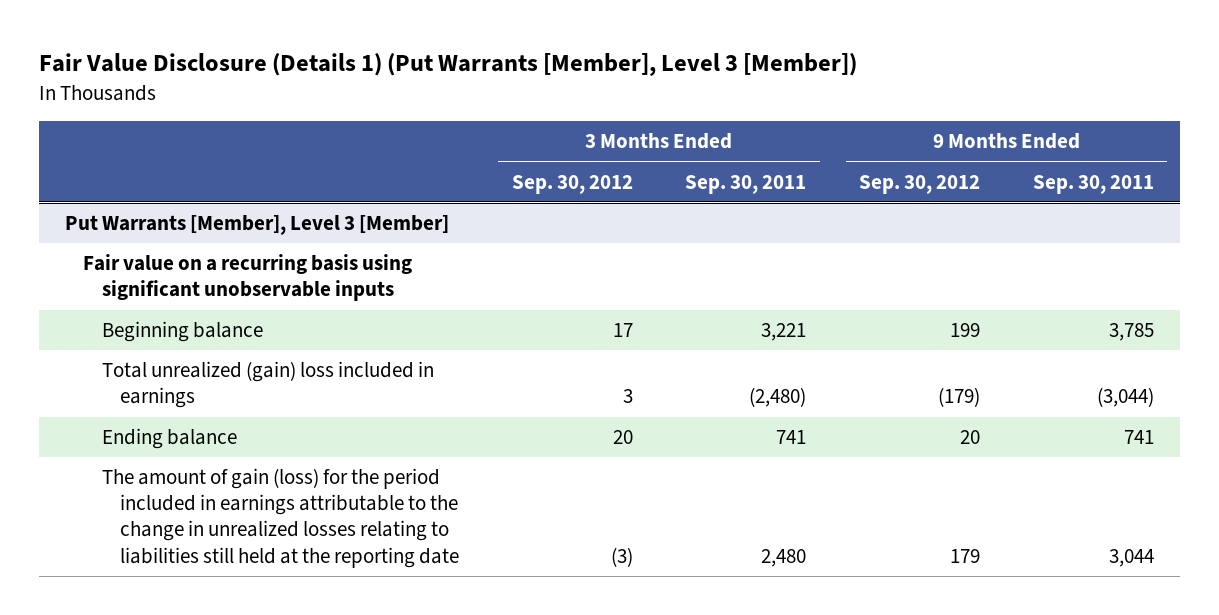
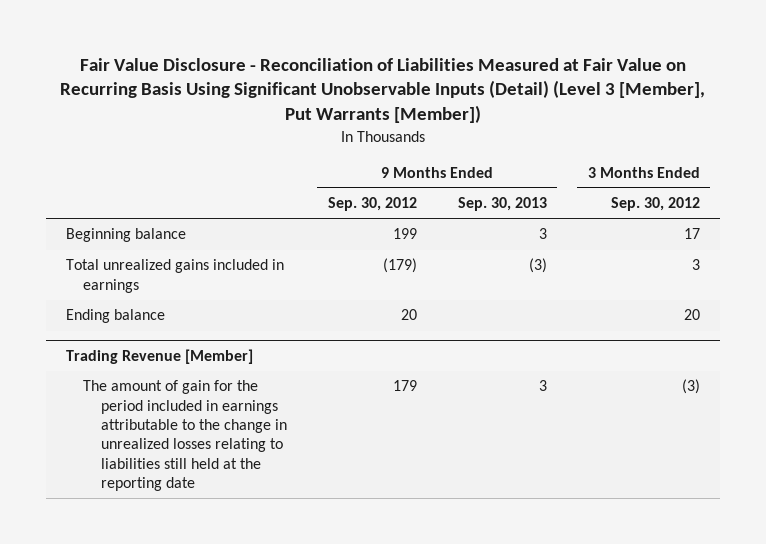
[38,53,857,77] Fair Value Disclosure (Details 1) (Put Warrants [Member], Level 3 [Member]) -> [60,57,706,124] Fair Value Disclosure - Reconciliation of Liabilities Measured at Fair Value on Recurring Basis Using Significant Unobservable Inputs (Detail) (Level 3 [Member], Put Warrants [Member])
[685,174,807,194] Sep. 30, 2011 -> none
[1033,174,1155,194] Sep. 30, 2011 -> none
none -> [457,197,547,212] Sep. 30, 2013
[64,215,449,236] Put Warrants [Member], Level 3 [Member] -> none
[83,254,413,302] Fair value on a recurring basis using significant unobservable inputs -> none
[101,361,434,409] Total unrealized (gain) loss included in earnings -> [66,259,285,293] Total unrealized gains included in earnings
none -> [66,349,254,365] Trading Revenue [Member]
[101,468,459,568] The amount of gain (loss) for the period included in earnings attributable to the change in unrealized losses relating to liabilities still held at the reporting date -> [83,380,287,492] The amount of gain for the period included in earnings attributable to the change in unrealized losses relating to liabilities still held at the reporting date

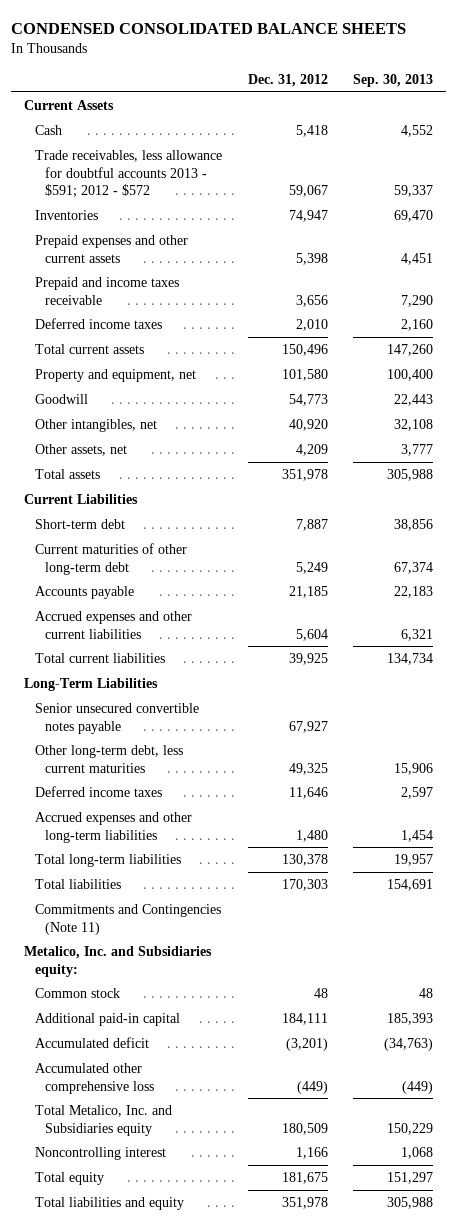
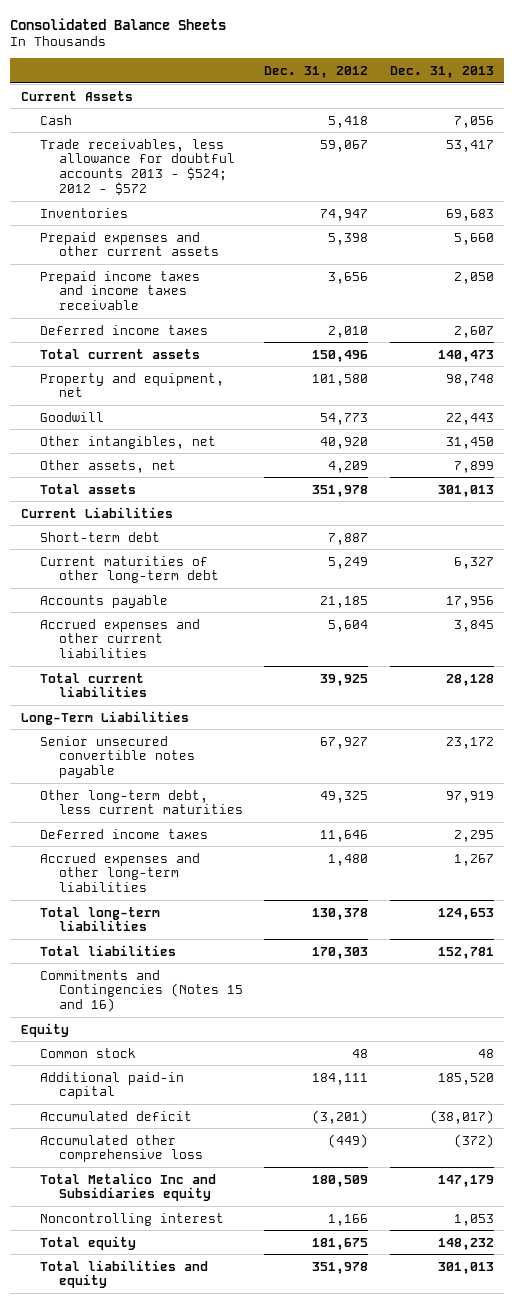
[11,22,407,34] CONDENSED CONSOLIDATED BALANCE SHEETS -> [10,17,227,30] Consolidated Balance Sheets
[353,74,434,88] Sep. 30, 2013 -> none
none -> [389,66,494,79] Dec. 31, 2013
[34,150,222,199] Trade receivables, less allowance for doubtful accounts 2013 - $591; 2012 - $572 -> [40,138,236,196] Trade receivables, less allowance for doubtful accounts 2013 - $524; 2012 - $572
[34,277,179,305] Prepaid and income taxes receivable -> [40,270,201,311] Prepaid income taxes and income taxes receivable
[34,904,221,935] Commitments and Contingencies (Note 11) -> [40,969,244,1013] Commitments and Contingencies (Notes 15 and 16)
[24,946,213,977] Metalico, Inc. and Subsidiaries equity: -> [21,1022,70,1037] Equity
[34,1105,172,1136] Total Metalico, Inc. and Subsidiaries equity -> [40,1172,217,1202] Total Metalico Inc and Subsidiaries equity

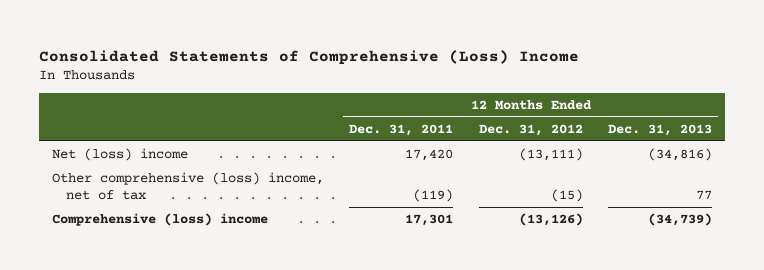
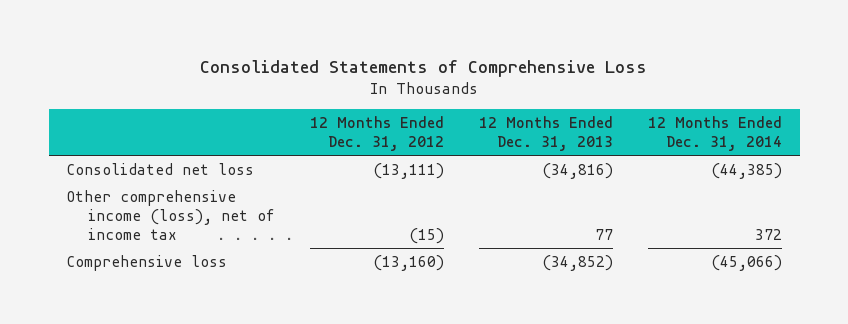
[39,49,580,65] Consolidated Statements of Comprehensive (Loss) Income -> [200,59,648,77] Consolidated Statements of Comprehensive Loss
[349,123,454,136] Dec. 31, 2011 -> none
none -> [648,116,783,152] 12 Months Ended Dec. 31, 2014
[51,147,188,161] Net (loss) income -> [66,162,255,175] Consolidated net loss
[51,171,324,201] Other comprehensive (loss) income, net of tax -> [66,189,276,241] Other comprehensive income (loss), net of income tax
[51,212,268,226] Comprehensive (loss) income -> [66,254,228,271] Comprehensive loss
[518,212,583,226] (13,126) -> [373,254,445,271] (13,160)
[647,212,712,226] (34,739) -> [542,254,614,271] (34,852)

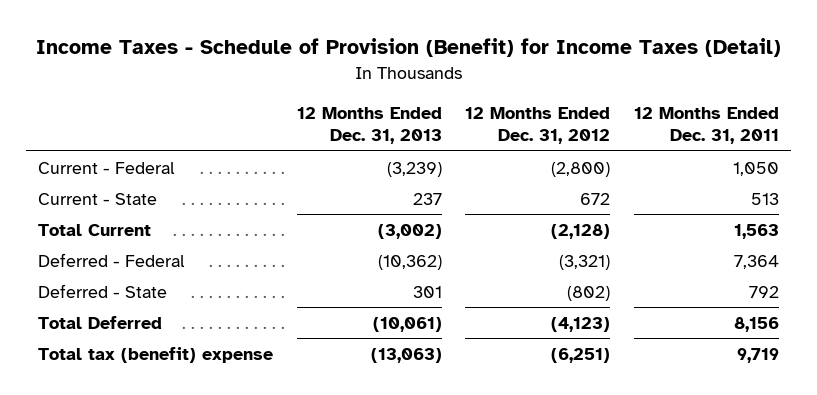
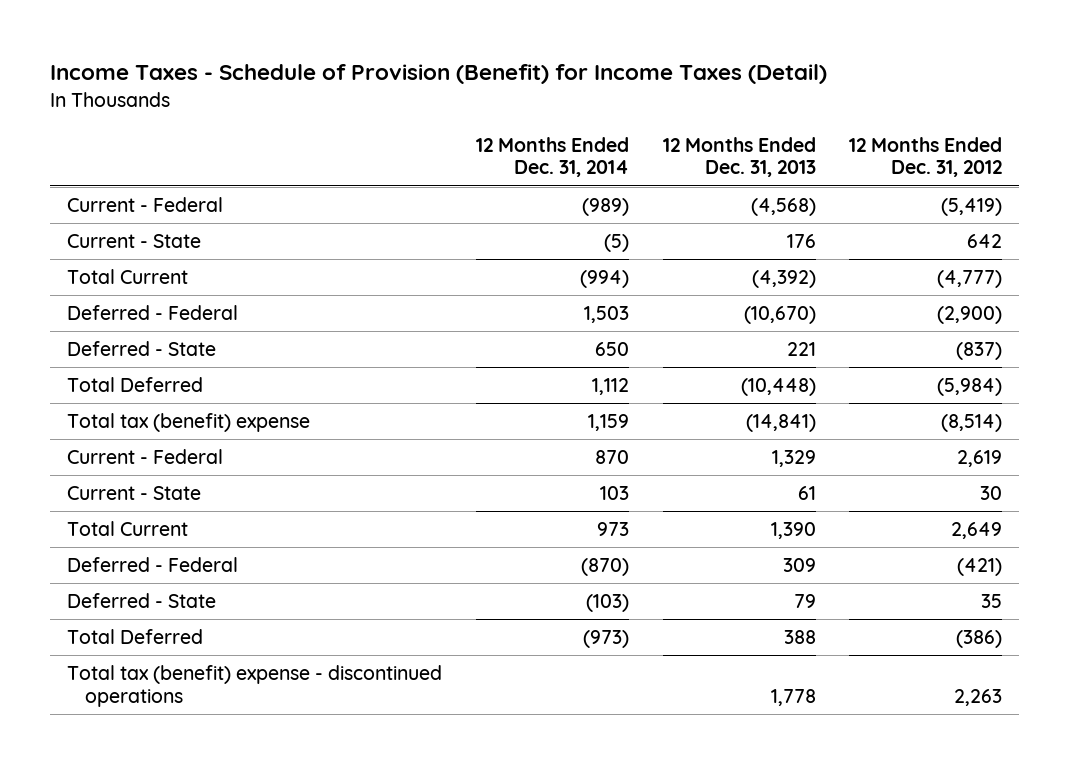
[633,106,779,145] 12 Months Ended Dec. 31, 2011 -> none
none -> [475,136,629,178] 12 Months Ended Dec. 31, 2014
[386,161,442,177] (3,239) -> [750,198,816,217] (4,568)
[551,161,611,177] (2,800) -> [941,198,1003,217] (5,419)
[412,192,442,205] 237 -> [786,234,816,249] 176
[580,192,611,205] 672 -> [967,234,1003,249] 642
[377,223,442,239] (3,002) -> [751,270,816,289] (4,392)
[551,223,611,239] (2,128) -> [937,270,1003,289] (4,777)
[377,254,442,270] (10,362) -> [743,306,816,325] (10,670)
[559,254,611,270] (3,321) -> [937,306,1003,325] (2,900)
[412,285,442,298] 301 -> [786,342,816,357] 221
[567,285,611,301] (802) -> [956,342,1003,361] (837)
[372,316,442,332] (10,061) -> [740,378,816,397] (10,448)
[551,316,611,332] (4,123) -> [937,378,1003,397] (5,984)
[370,347,442,363] (13,063) -> [745,414,816,433] (14,841)
[551,347,611,363] (6,251) -> [941,414,1003,433] (8,514)
none -> [67,449,224,465] Current - Federal
none -> [67,486,202,501] Current - State
none -> [67,521,189,537] Total Current
none -> [67,557,239,573] Deferred - Federal
none -> [67,593,217,609] Deferred - State
none -> [67,629,204,645] Total Deferred
none -> [67,665,443,708] Total tax (benefit) expense - discontinued operations

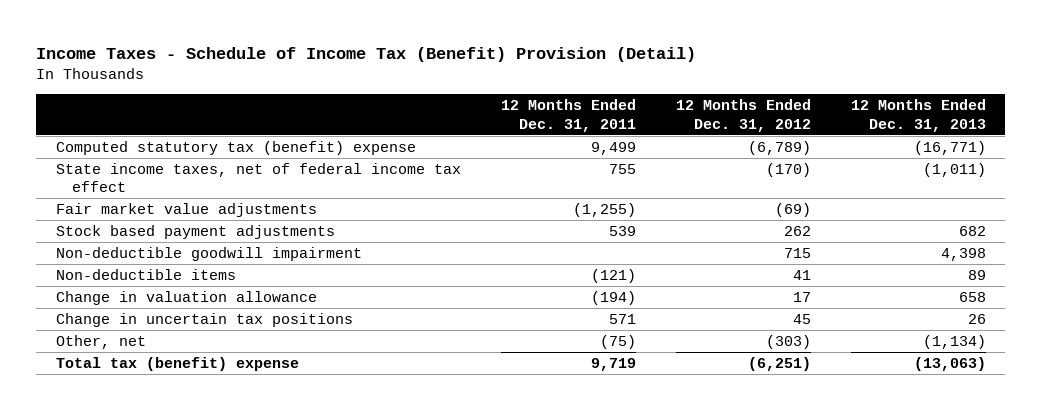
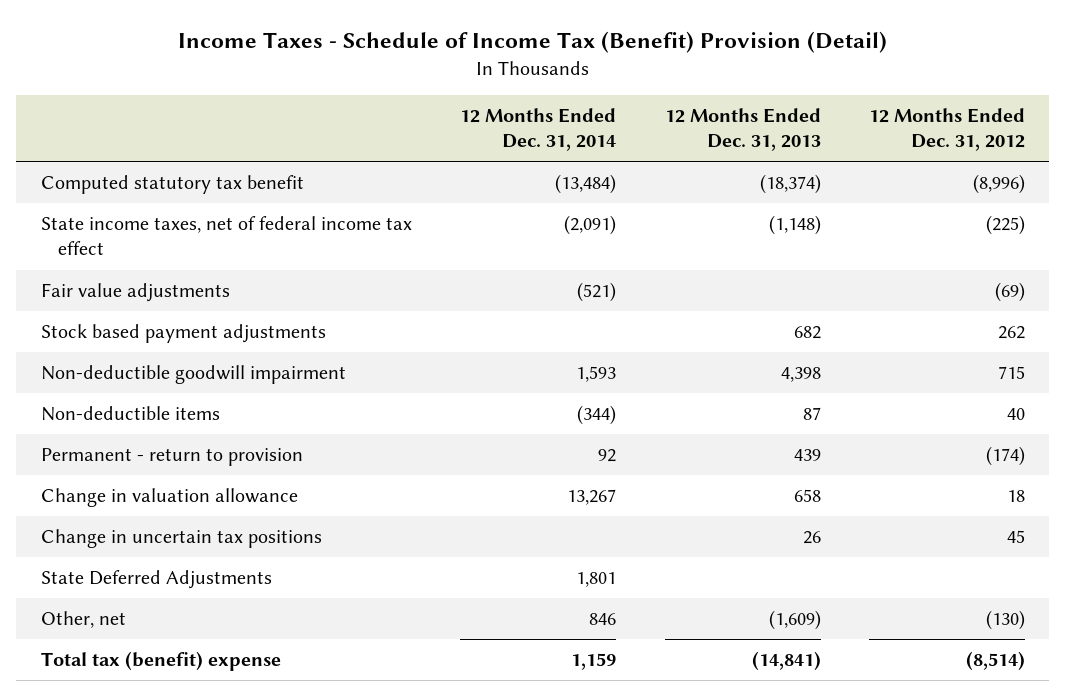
[500,99,636,132] 12 Months Ended Dec. 31, 2011 -> none
none -> [460,108,617,152] 12 Months Ended Dec. 31, 2014
[55,140,416,155] Computed statutory tax (benefit) expense -> [40,175,304,195] Computed statutory tax benefit
[747,140,811,155] (6,789) -> [973,174,1026,195] (8,996)
[913,140,986,155] (16,771) -> [759,174,821,195] (18,374)
[765,162,811,177] (170) -> [986,215,1026,236] (225)
[922,162,986,177] (1,011) -> [768,215,821,236] (1,148)
[55,202,317,217] Fair market value adjustments -> [40,283,230,303] Fair value adjustments
[792,269,811,280] 41 -> [1007,408,1026,421] 40
[967,269,986,280] 89 -> [802,407,821,421] 87
none -> [40,448,303,467] Permanent - return to provision
[792,291,811,302] 17 -> [1007,490,1026,503] 18
none -> [40,570,272,590] State Deferred Adjustments
[765,334,811,349] (303) -> [986,610,1026,631] (130)
[922,334,986,349] (1,134) -> [768,610,821,631] (1,609)
[747,356,811,371] (6,251) -> [966,651,1026,672] (8,514)
[913,356,986,371] (13,063) -> [751,651,821,672] (14,841)

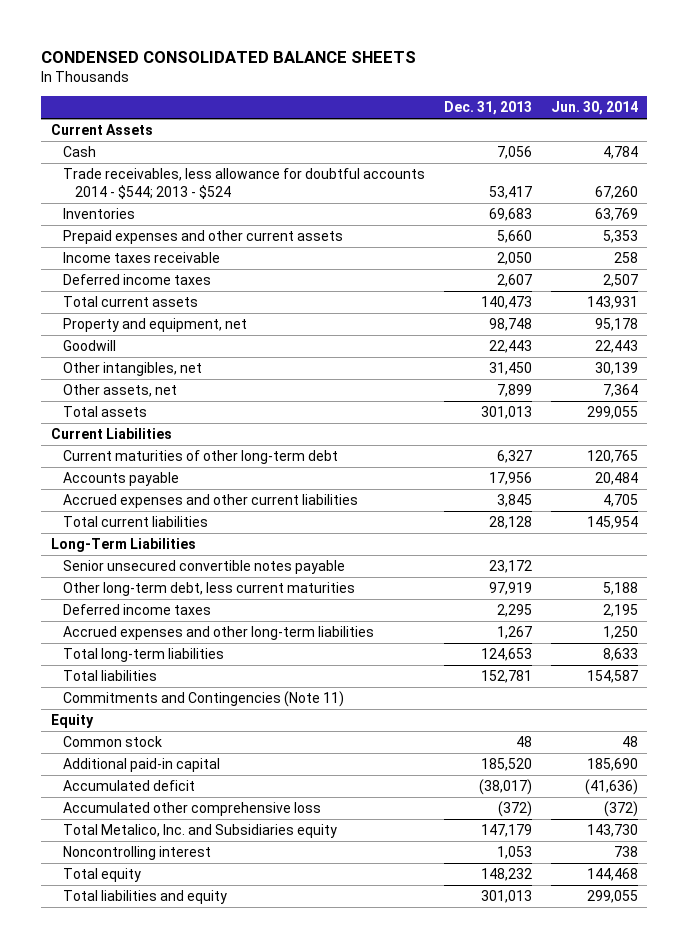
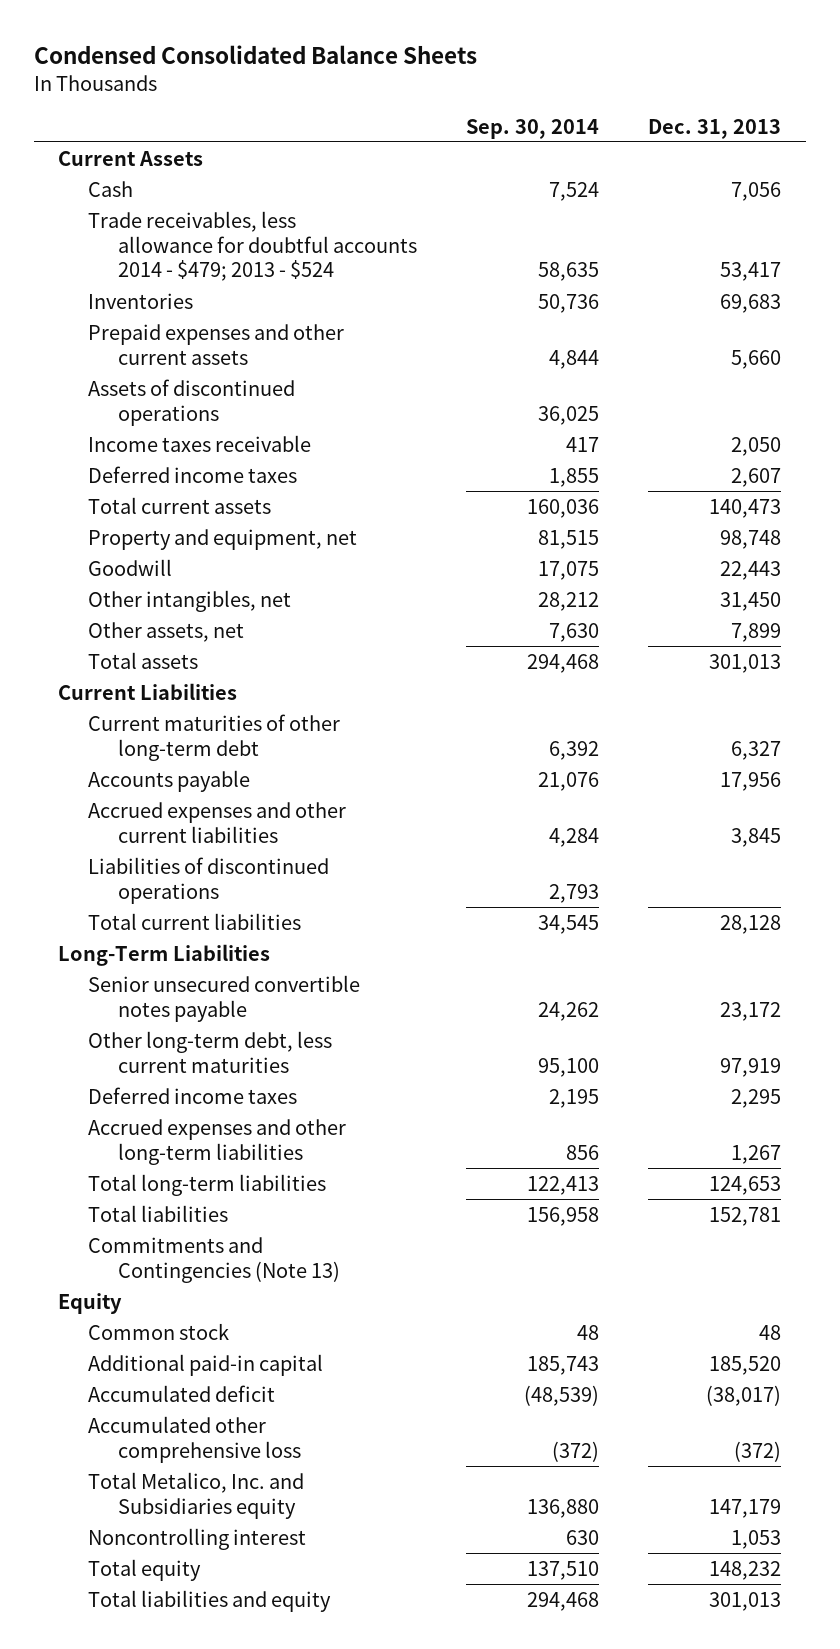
[41,51,417,64] CONDENSED CONSOLIDATED BALANCE SHEETS -> [33,45,477,65] Condensed Consolidated Balance Sheets
[550,101,638,116] Jun. 30, 2014 -> none
none -> [466,118,600,139] Sep. 30, 2014
[62,167,425,199] Trade receivables, less allowance for doubtful accounts 2014 - $544; 2013 - $524 -> [88,210,417,282] Trade receivables, less allowance for doubtful accounts 2014 - $479; 2013 - $524
none -> [88,378,296,426] Assets of discontinued operations
none -> [88,856,330,904] Liabilities of discontinued operations
[62,690,344,707] Commitments and Contingencies (Note 11) -> [88,1236,340,1283] Commitments and Contingencies (Note 13)

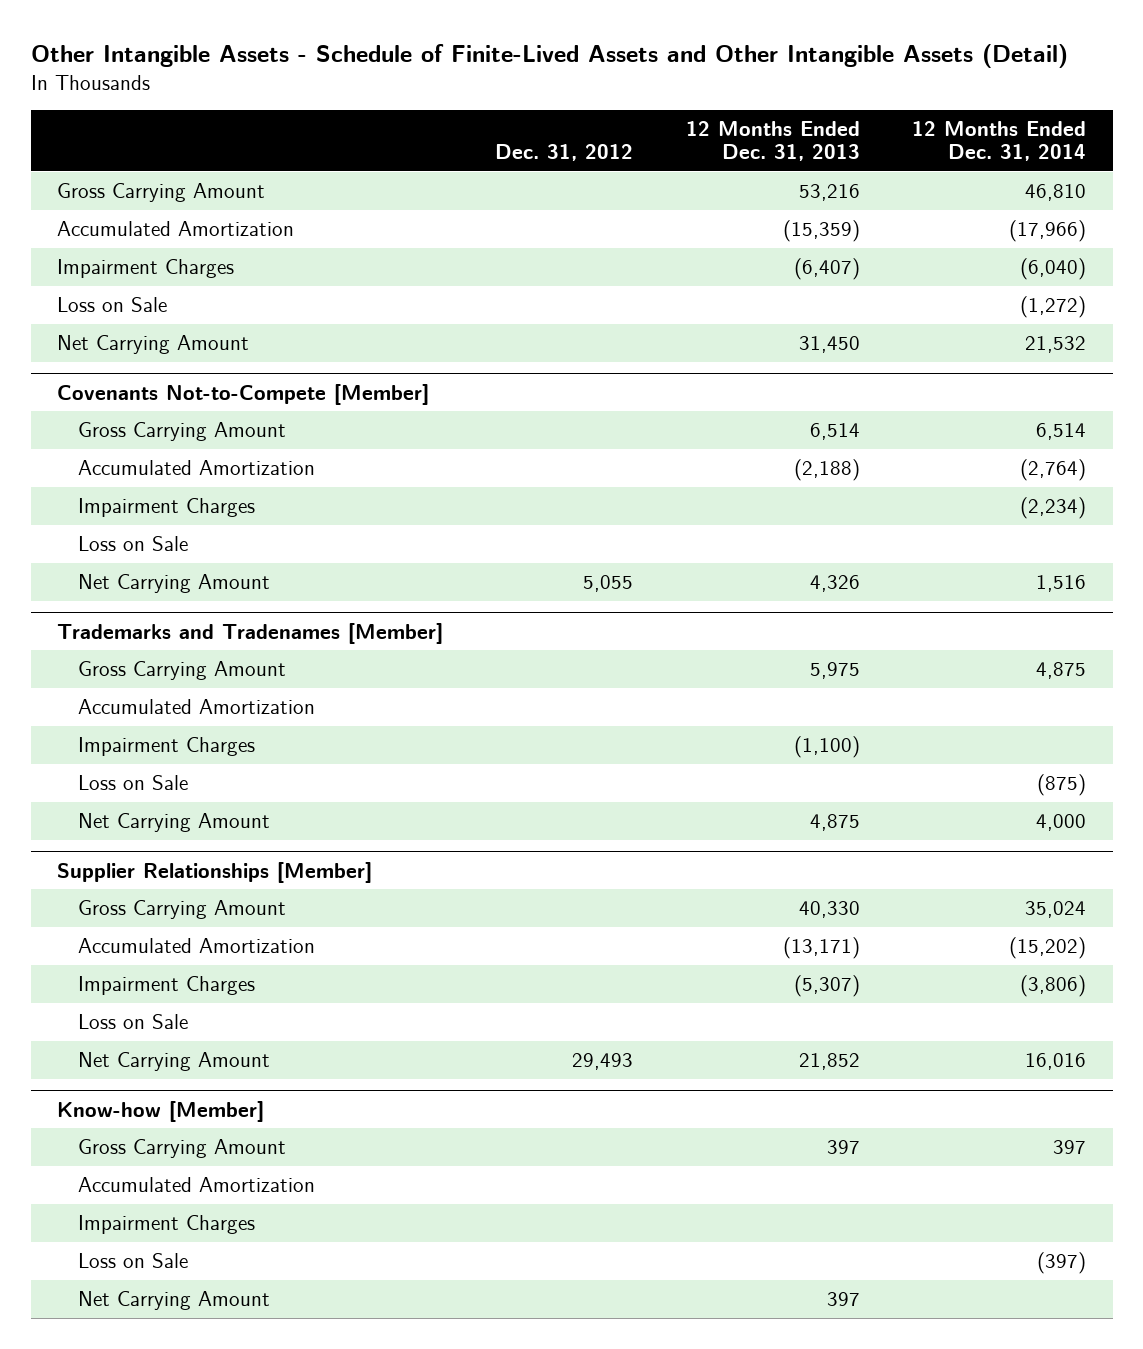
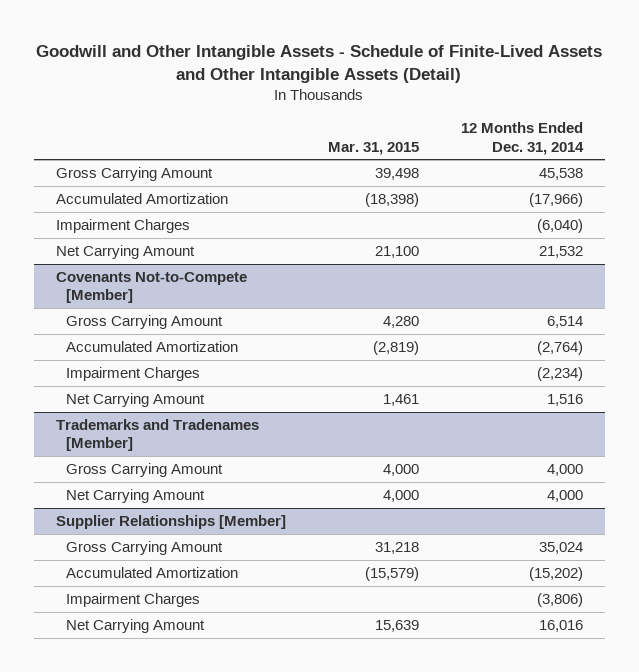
[30,44,1068,69] Other Intangible Assets - Schedule of Finite-Lived Assets and Other Intangible Assets (Detail) -> [36,45,603,84] Goodwill and Other Intangible Assets - Schedule of Finite-Lived Assets and Other Intangible Assets (Detail)
[495,144,634,162] Dec. 31, 2012 -> none
[685,120,860,162] 12 Months Ended Dec. 31, 2013 -> none
none -> [327,141,419,155] Mar. 31, 2015
[1025,183,1087,201] 46,810 -> [539,167,584,180] 45,538
[56,296,167,312] Loss on Sale -> none
[77,535,188,551] Loss on Sale -> none
[77,698,315,714] Accumulated Amortization -> none
[77,736,255,756] Impairment Charges -> none
[77,774,188,790] Loss on Sale -> none
[1036,661,1087,679] 4,875 -> [547,463,584,476] 4,000
[77,1013,188,1029] Loss on Sale -> none
[56,1100,264,1122] Know-how [Member] -> none
[77,1138,286,1158] Gross Carrying Amount -> none
[77,1176,315,1192] Accumulated Amortization -> none
[77,1214,255,1234] Impairment Charges -> none
[77,1252,188,1268] Loss on Sale -> none
[77,1290,270,1310] Net Carrying Amount -> none

